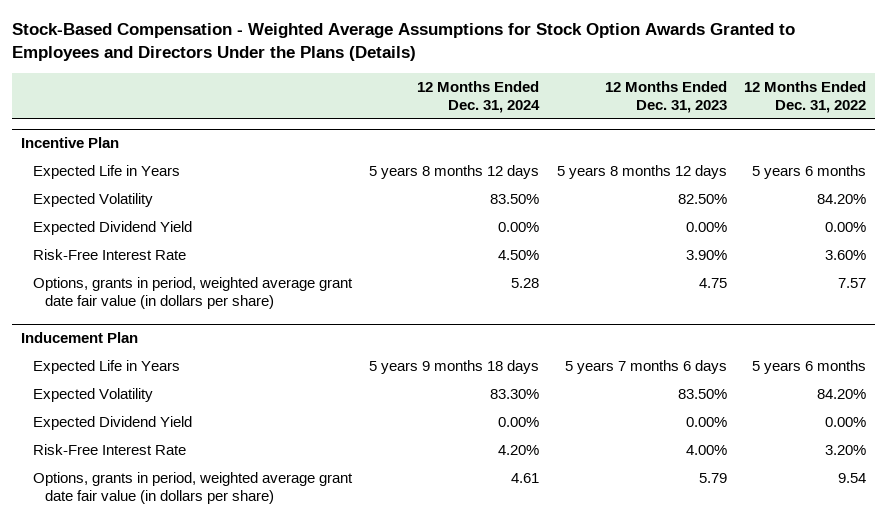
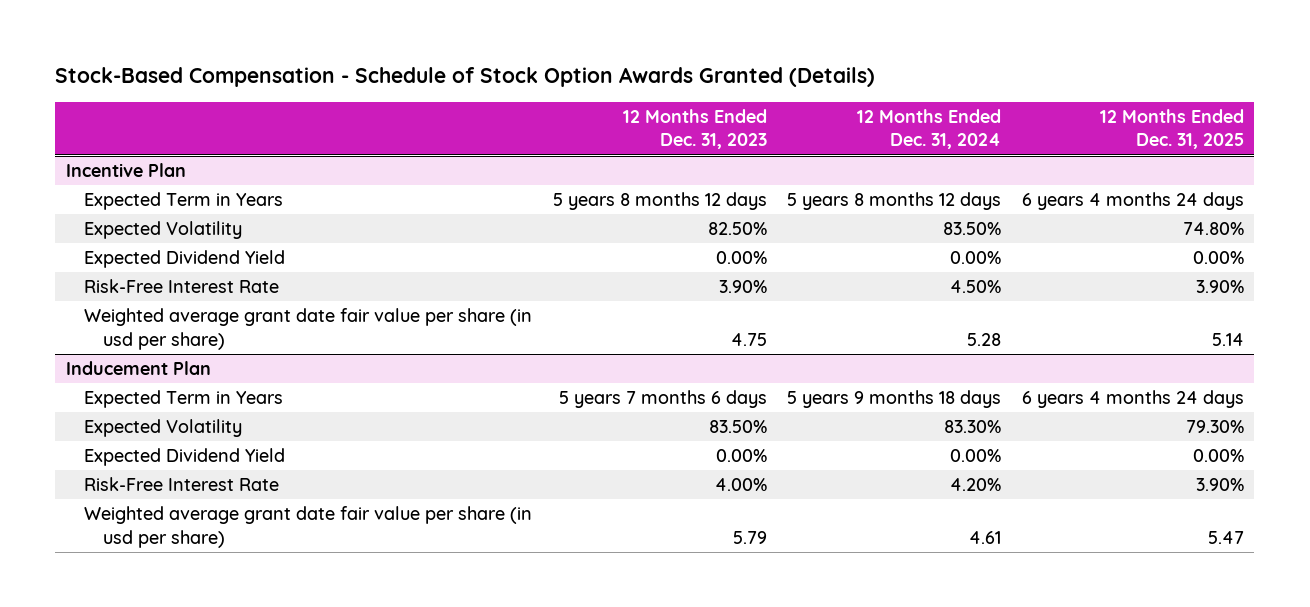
[12,23,796,61] Stock-Based Compensation - Weighted Average Assumptions for Stock Option Awards Granted to Employees and Directors Under the Plans (Details) -> [55,67,876,88] Stock-Based Compensation - Schedule of Stock Option Awards Granted (Details)
[744,80,867,113] 12 Months Ended Dec. 31, 2022 -> none
none -> [1100,108,1245,150] 12 Months Ended Dec. 31, 2025
[32,164,180,179] Expected Life in Years -> [84,192,284,211] Expected Term in Years
[32,276,353,310] Options, grants in period, weighted average grant date fair value (in dollars per share) -> [84,308,533,350] Weighted average grant date fair value per share (in usd per share)
[32,359,180,374] Expected Life in Years -> [84,390,284,409] Expected Term in Years
[32,471,353,505] Options, grants in period, weighted average grant date fair value (in dollars per share) -> [84,506,533,548] Weighted average grant date fair value per share (in usd per share)

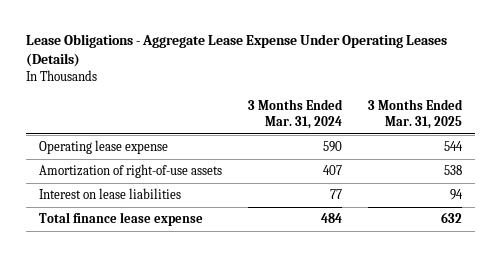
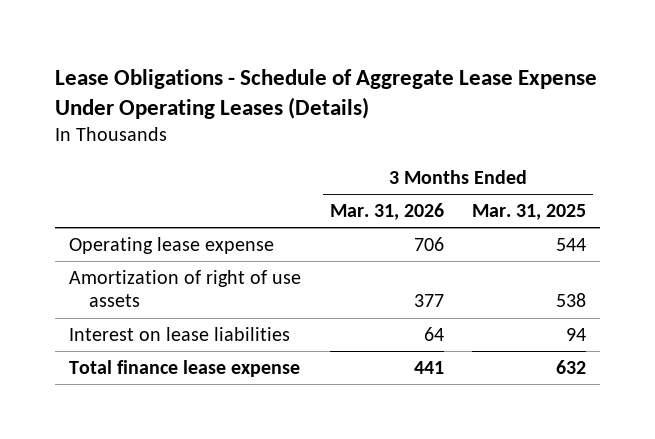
[25,34,447,68] Lease Obligations - Aggregate Lease Expense Under Operating Leases (Details) -> [55,69,598,120] Lease Obligations - Schedule of Aggregate Lease Expense Under Operating Leases (Details)
[247,98,343,129] 3 Months Ended Mar. 31, 2024 -> none
none -> [329,202,444,220] Mar. 31, 2026
[38,164,222,179] Amortization of right-of-use assets -> [69,269,302,308] Amortization of right of use assets

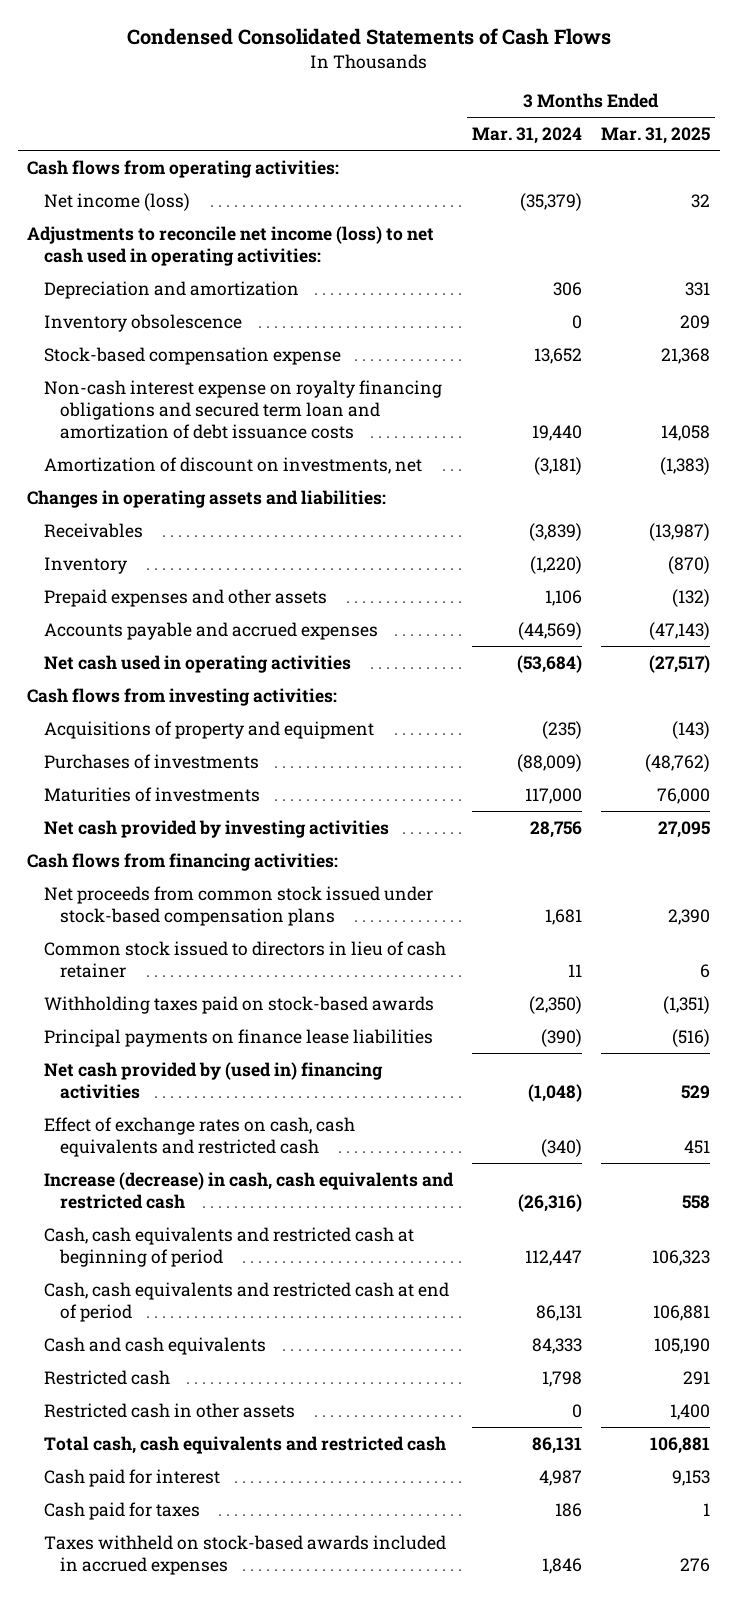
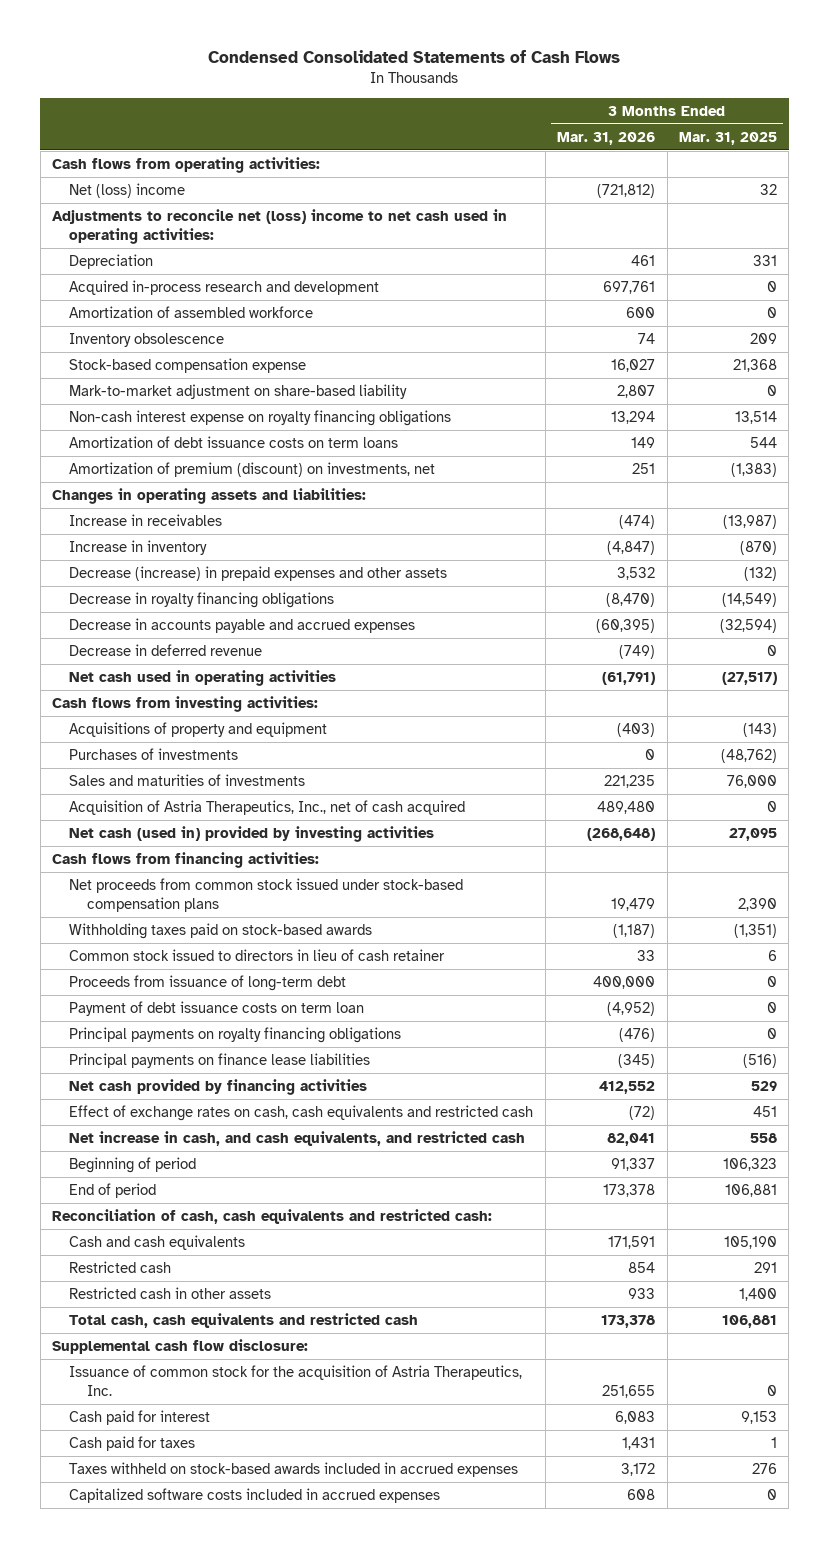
[471,127,582,145] Mar. 31, 2024 -> none
none -> [557,131,656,145] Mar. 31, 2026
[43,192,190,211] Net income (loss) -> [69,183,186,199] Net (loss) income
[27,225,435,266] Adjustments to reconcile net income (loss) to net cash used in operating activities: -> [51,209,507,245] Adjustments to reconcile net (loss) income to net cash used in operating activities:
[43,280,299,299] Depreciation and amortization -> [69,254,154,270] Depreciation
none -> [69,280,380,296] Acquired in-process research and development
none -> [69,306,314,319] Amortization of assembled workforce
[43,379,442,440] Non-cash interest expense on royalty financing obligations and secured term loan and amortization of debt issuance costs -> none
none -> [69,384,408,400] Mark-to-market adjustment on share-based liability
none -> [69,410,452,427] Non-cash interest expense on royalty financing obligations
none -> [69,436,399,449] Amortization of debt issuance costs on term loans
[43,456,422,474] Amortization of discount on investments, net -> [69,462,436,478] Amortization of premium (discount) on investments, net
[43,522,143,538] Receivables -> [69,514,223,527] Increase in receivables
[43,556,127,574] Inventory -> [69,540,208,556] Increase in inventory
[43,588,327,607] Prepaid expenses and other assets -> [69,566,448,582] Decrease (increase) in prepaid expenses and other assets
none -> [69,592,335,609] Decrease in royalty financing obligations
[43,621,378,640] Accounts payable and accrued expenses -> [69,618,416,634] Decrease in accounts payable and accrued expenses
[649,621,711,640] (47,143) -> [719,619,777,634] (32,594)
none -> [69,644,263,657] Decrease in deferred revenue
[43,786,260,802] Maturities of investments -> [69,774,306,787] Sales and maturities of investments
none -> [69,800,466,816] Acquisition of Astria Therapeutics, Inc., net of cash acquired
[43,819,389,838] Net cash provided by investing activities -> [69,826,435,843] Net cash (used in) provided by investing activities
[43,940,446,978] Common stock issued to directors in lieu of cash retainer -> [69,949,446,962] Common stock issued to directors in lieu of cash retainer
none -> [69,975,347,992] Proceeds from issuance of long-term debt
none -> [69,1001,365,1017] Payment of debt issuance costs on term loan
none -> [69,1027,402,1044] Principal payments on royalty financing obligations
[43,1061,383,1099] Net cash provided by (used in) financing activities -> [69,1079,368,1096] Net cash provided by financing activities
[43,1171,454,1209] Increase (decrease) in cash, cash equivalents and restricted cash -> [69,1131,526,1147] Net increase in cash, and cash equivalents, and restricted cash
[43,1226,414,1267] Cash, cash equivalents and restricted cash at beginning of period -> [69,1157,197,1174] Beginning of period
[43,1281,449,1322] Cash, cash equivalents and restricted cash at end of period -> [69,1183,157,1199] End of period
none -> [51,1209,492,1225] Reconciliation of cash, cash equivalents and restricted cash:
none -> [51,1339,308,1355] Supplemental cash flow disclosure:
none -> [69,1365,523,1397] Issuance of common stock for the acquisition of Astria Therapeutics, Inc.
none -> [69,1488,441,1504] Capitalized software costs included in accrued expenses

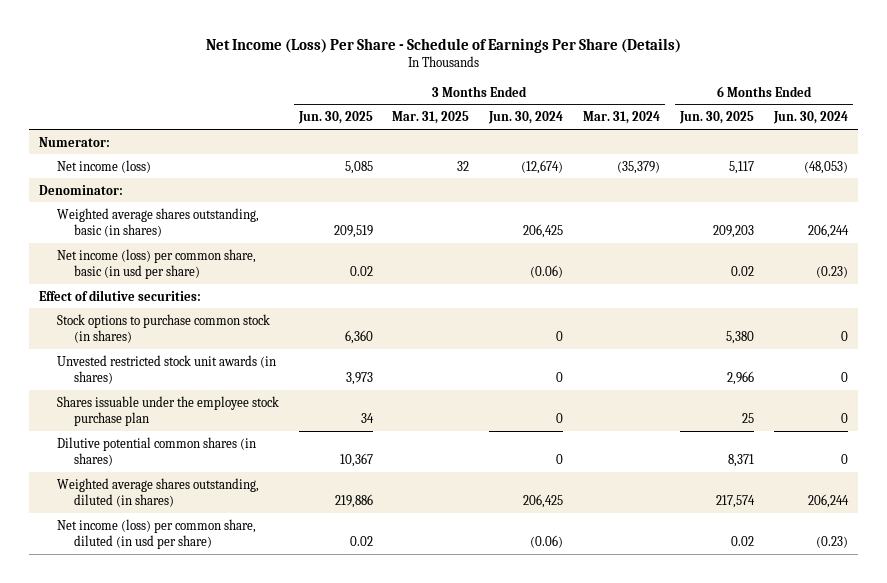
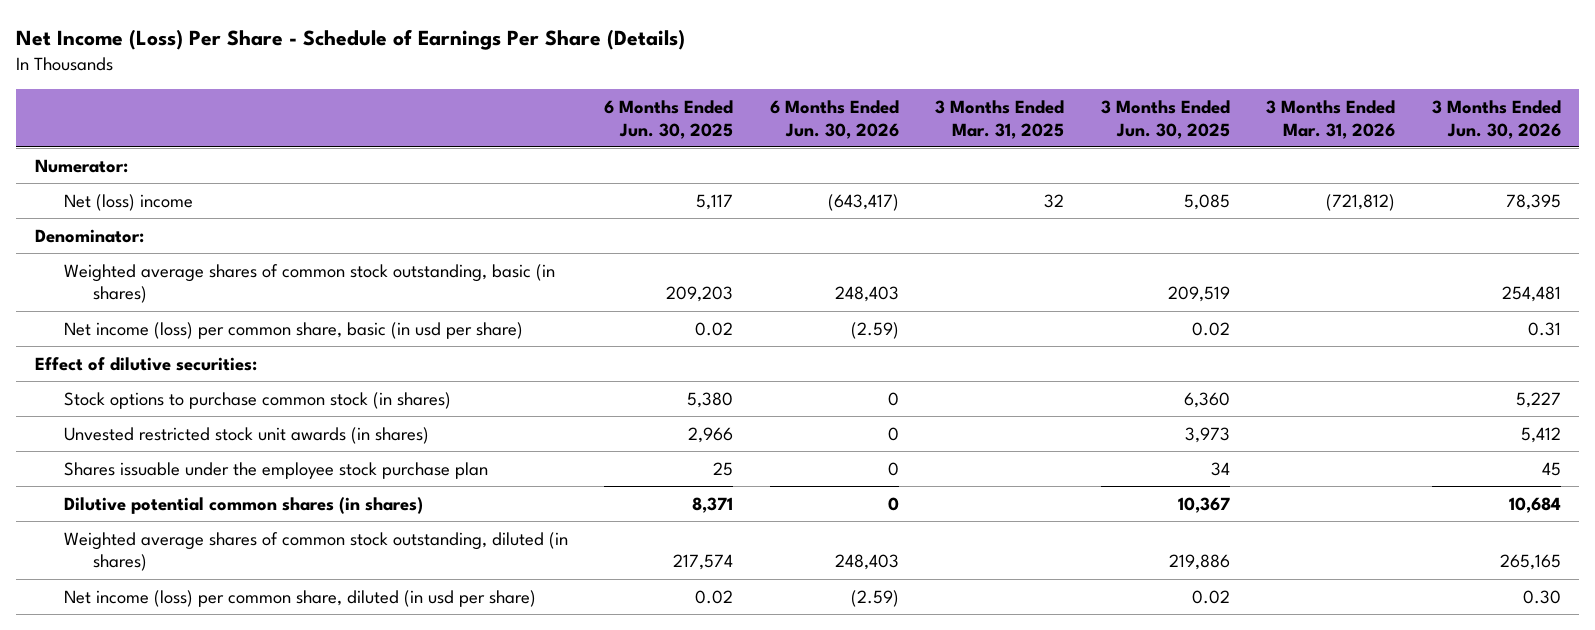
[488,111,564,125] Jun. 30, 2024 -> none
[583,111,661,125] Mar. 31, 2024 -> none
[773,111,849,125] Jun. 30, 2024 -> none
none -> [769,99,899,139] 6 Months Ended Jun. 30, 2026
none -> [1266,99,1396,139] 3 Months Ended Mar. 31, 2026
none -> [1431,99,1561,139] 3 Months Ended Jun. 30, 2026
[56,159,151,173] Net income (loss) -> [63,193,193,211] Net (loss) income
[56,207,259,238] Weighted average shares outstanding, basic (in shares) -> [63,263,555,304] Weighted average shares of common stock outstanding, basic (in shares)
[56,477,259,508] Weighted average shares outstanding, diluted (in shares) -> [63,531,568,572] Weighted average shares of common stock outstanding, diluted (in shares)

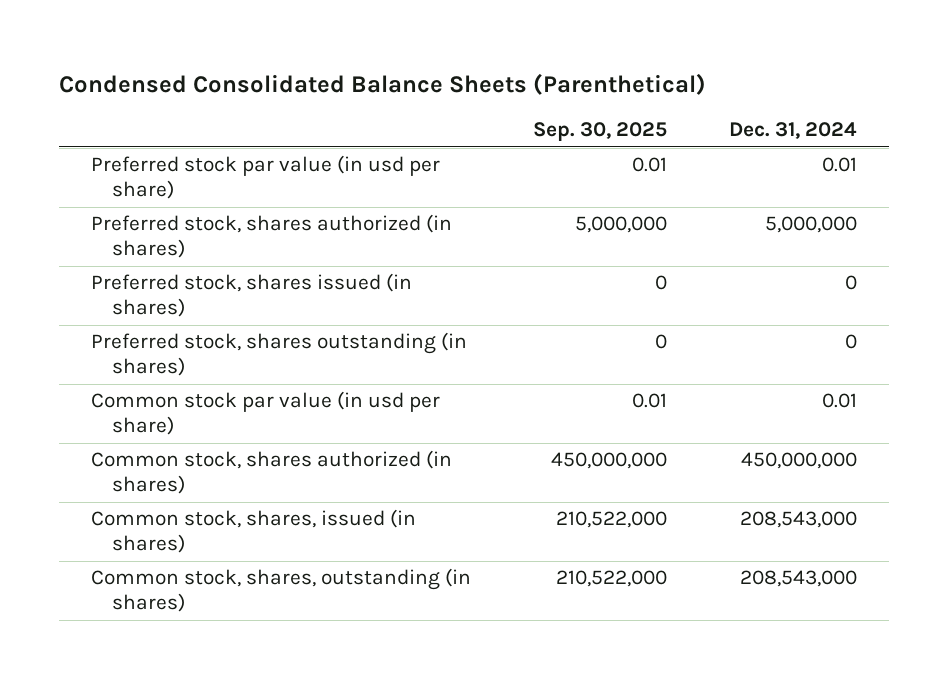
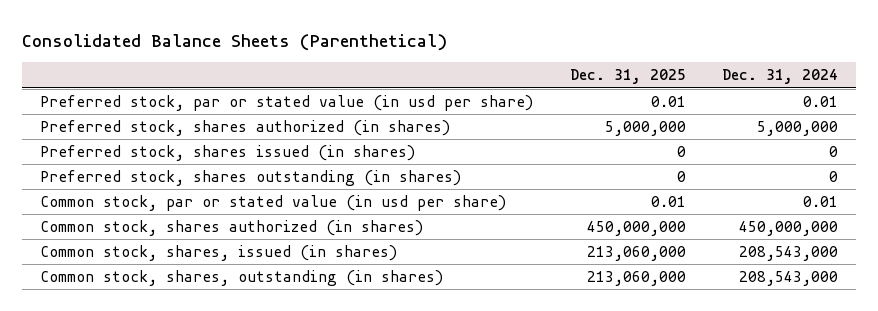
[59,72,707,95] Condensed Consolidated Balance Sheets (Parenthetical) -> [22,33,448,51] Consolidated Balance Sheets (Parenthetical)
[533,122,668,142] Sep. 30, 2025 -> none
none -> [569,69,686,85] Dec. 31, 2025
[90,155,440,200] Preferred stock par value (in usd per share) -> [40,95,534,112] Preferred stock, par or stated value (in usd per share)
[90,391,440,436] Common stock par value (in usd per share) -> [40,195,507,212] Common stock, par or stated value (in usd per share)

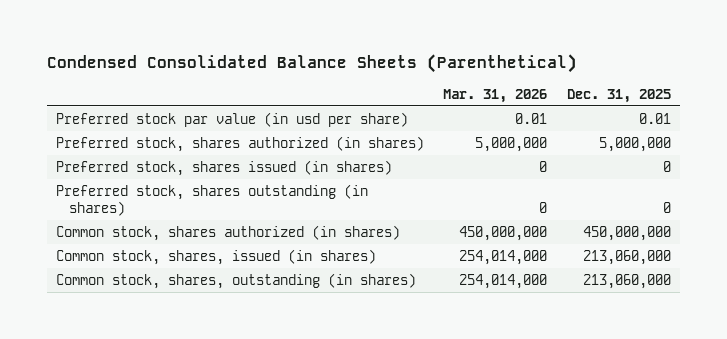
[22,33,448,51] Consolidated Balance Sheets (Parenthetical) -> [46,54,577,74] Condensed Consolidated Balance Sheets (Parenthetical)
[721,69,838,85] Dec. 31, 2024 -> none
none -> [443,88,548,103] Mar. 31, 2026
[40,95,534,112] Preferred stock, par or stated value (in usd per share) -> [56,111,409,127] Preferred stock par value (in usd per share)
[40,195,507,212] Common stock, par or stated value (in usd per share) -> none

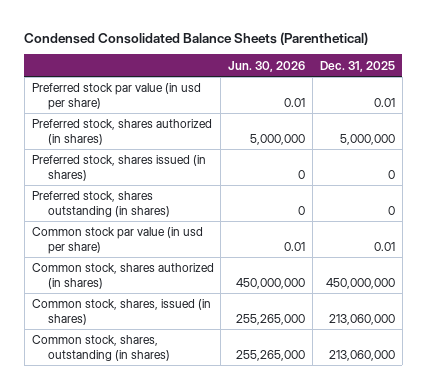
[443,88,548,103] Mar. 31, 2026 -> none
none -> [228,60,306,72] Jun. 30, 2026
none -> [31,227,203,254] Common stock par value (in usd per share)

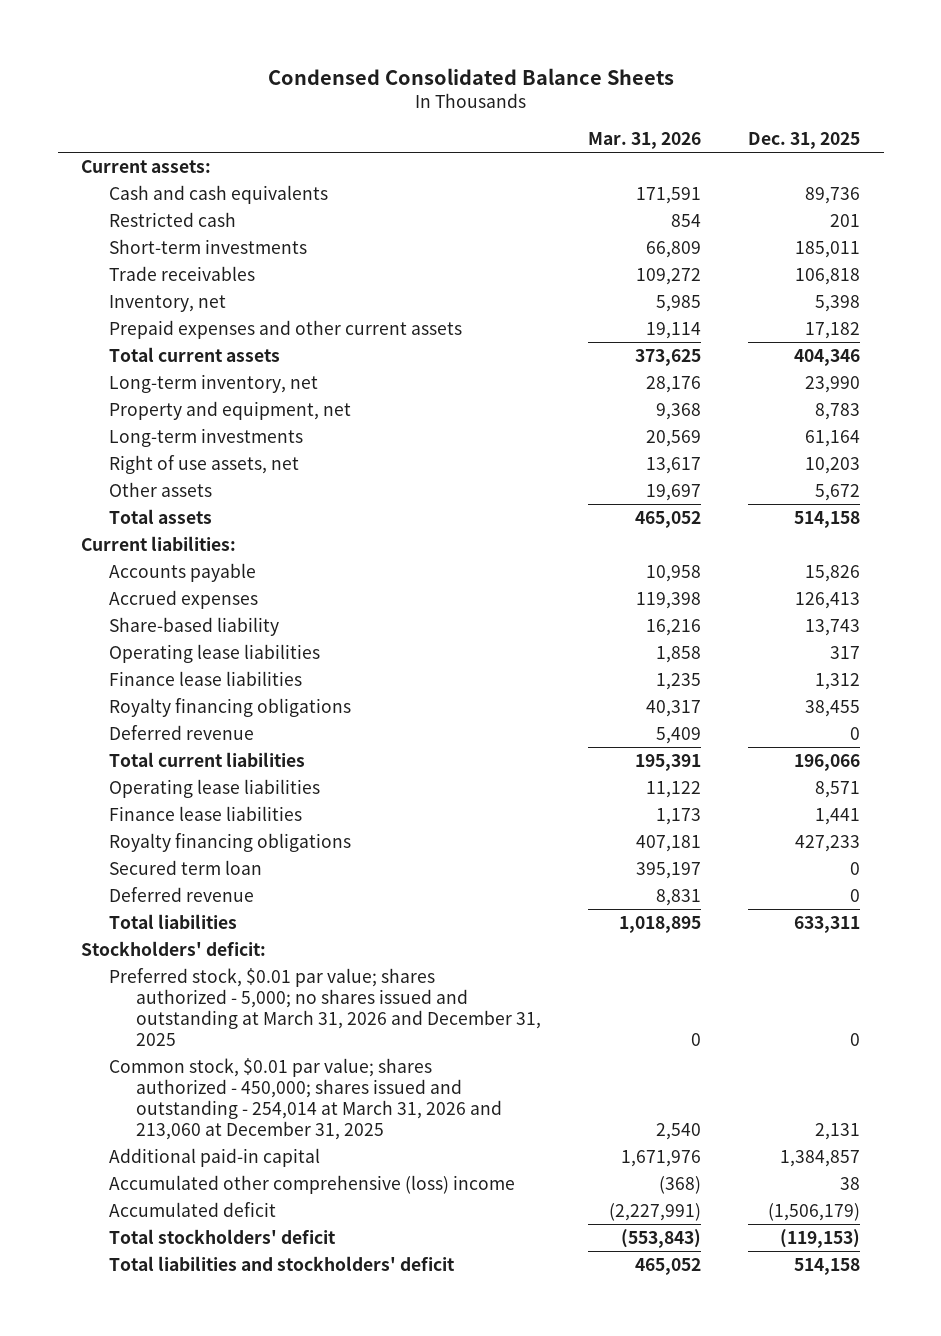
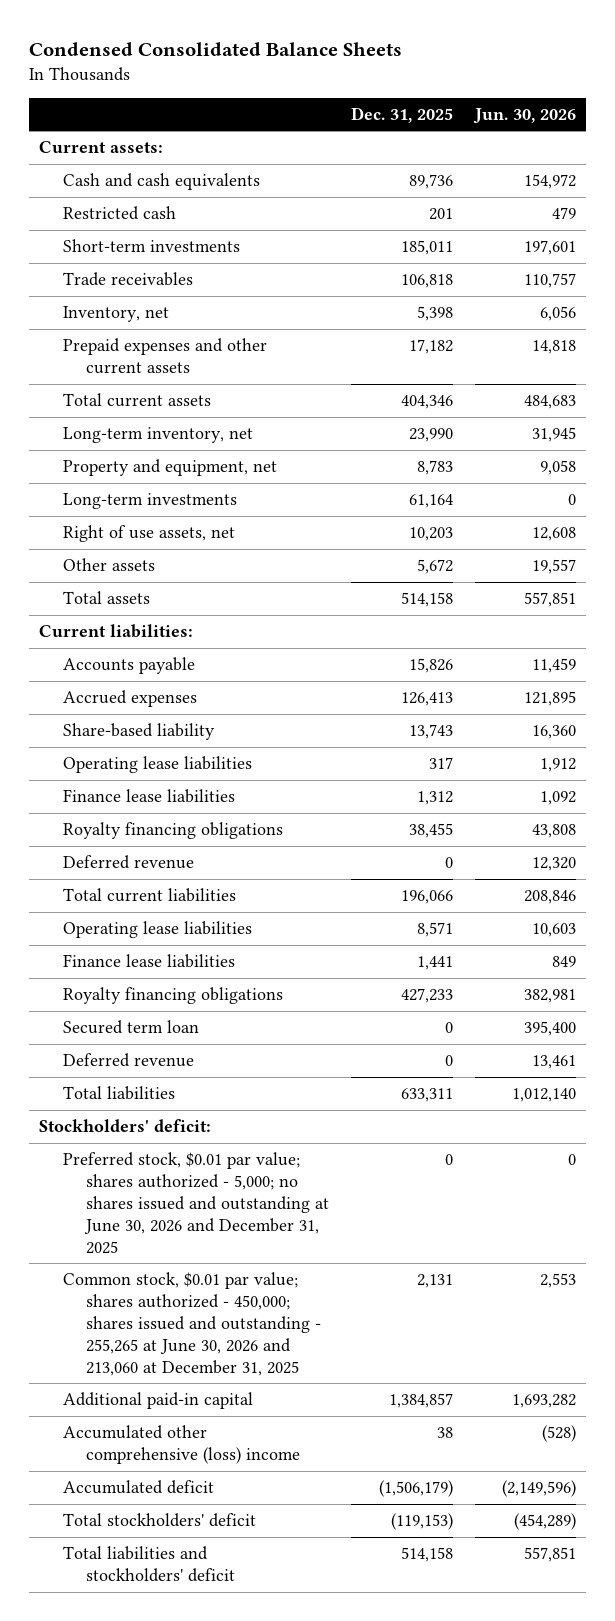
[588,132,702,150] Mar. 31, 2026 -> none
none -> [472,107,576,124] Jun. 30, 2026
[108,967,542,1046] Preferred stock, $0.01 par value; shares authorized - 5,000; no shares issued and outstanding at March 31, 2026 and December 31, 2025 -> [62,1152,329,1254] Preferred stock, $0.01 par value; shares authorized - 5,000; no shares issued and outstanding at June 30, 2026 and December 31, 2025
[108,1057,503,1140] Common stock, $0.01 par value; shares authorized - 450,000; shares issued and outstanding - 254,014 at March 31, 2026 and 213,060 at December 31, 2025 -> [62,1272,321,1376] Common stock, $0.01 par value; shares authorized - 450,000; shares issued and outstanding - 255,265 at June 30, 2026 and 213,060 at December 31, 2025

